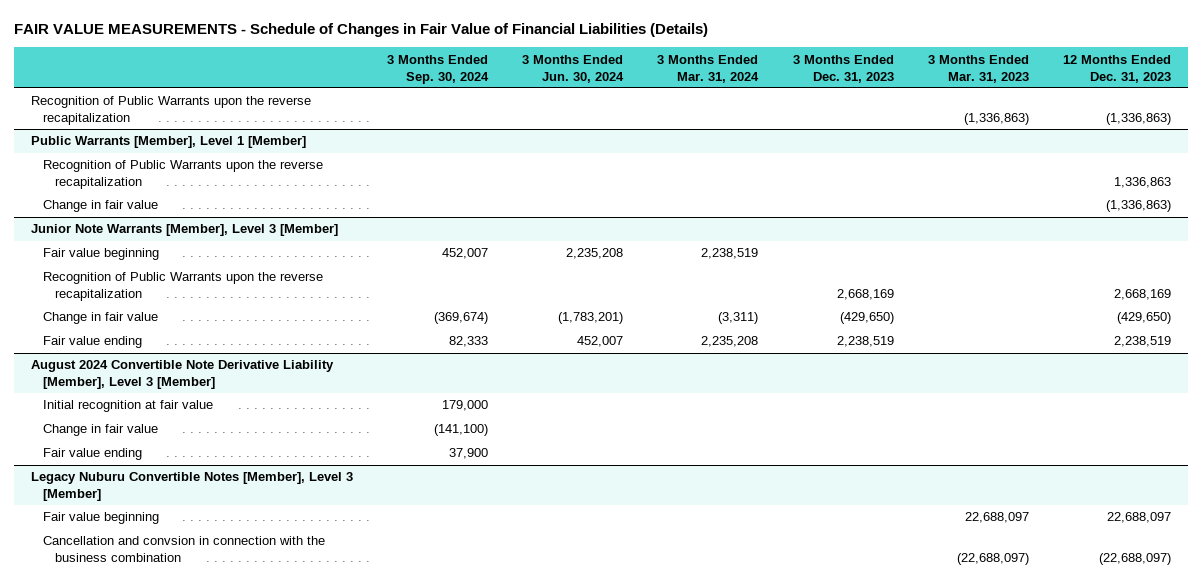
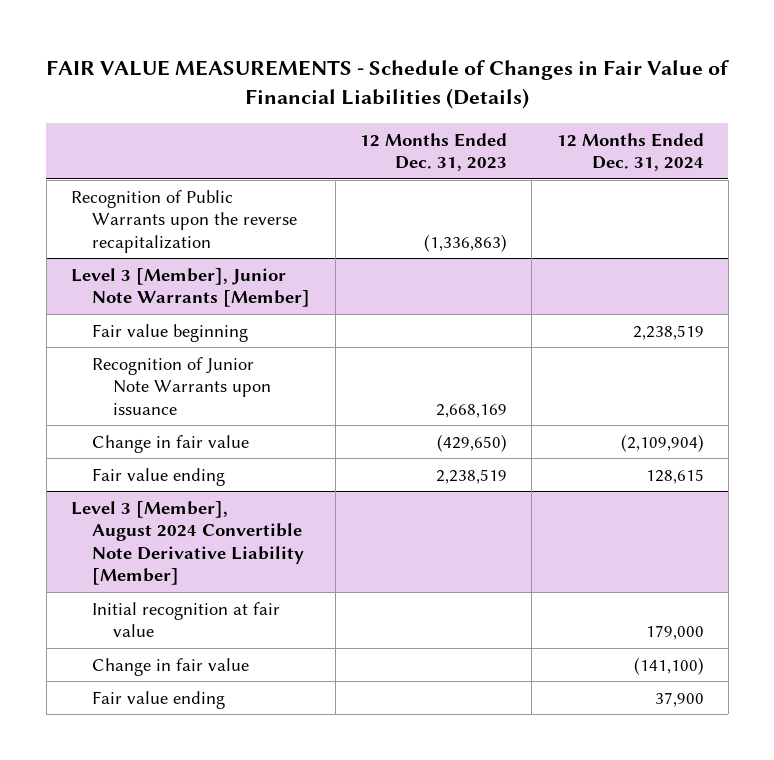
[387,54,490,84] 3 Months Ended Sep. 30, 2024 -> none
[522,54,625,83] 3 Months Ended Jun. 30, 2024 -> none
[657,54,760,83] 3 Months Ended Mar. 31, 2024 -> none
[792,54,894,83] 3 Months Ended Dec. 31, 2023 -> none
[927,54,1029,83] 3 Months Ended Mar. 31, 2023 -> none
none -> [556,132,704,172] 12 Months Ended Dec. 31, 2024
[31,136,307,149] Public Warrants [Member], Level 1 [Member] -> none
[42,160,323,190] Recognition of Public Warrants upon the reverse recapitalization -> none
[42,200,158,213] Change in fair value -> none
[31,224,339,237] Junior Note Warrants [Member], Level 3 [Member] -> [70,267,311,308] Level 3 [Member], Junior Note Warrants [Member]
[42,272,323,302] Recognition of Public Warrants upon the reverse recapitalization -> [92,356,272,415] Recognition of Junior Note Warrants upon issuance
[31,360,335,390] August 2024 Convertible Note Derivative Liability [Member], Level 3 [Member] -> [70,500,305,586] Level 3 [Member], August 2024 Convertible Note Derivative Liability [Member]
[31,472,354,502] Legacy Nuburu Convertible Notes [Member], Level 3 [Member] -> none
[42,512,159,525] Fair value beginning -> none
[42,536,325,563] Cancellation and convsion in connection with the business combination -> none

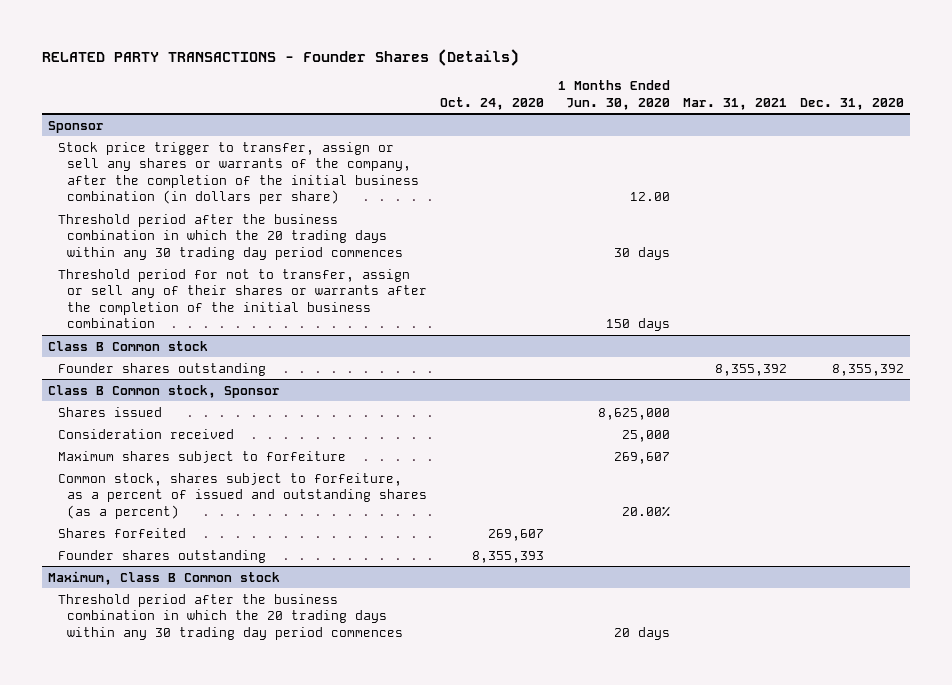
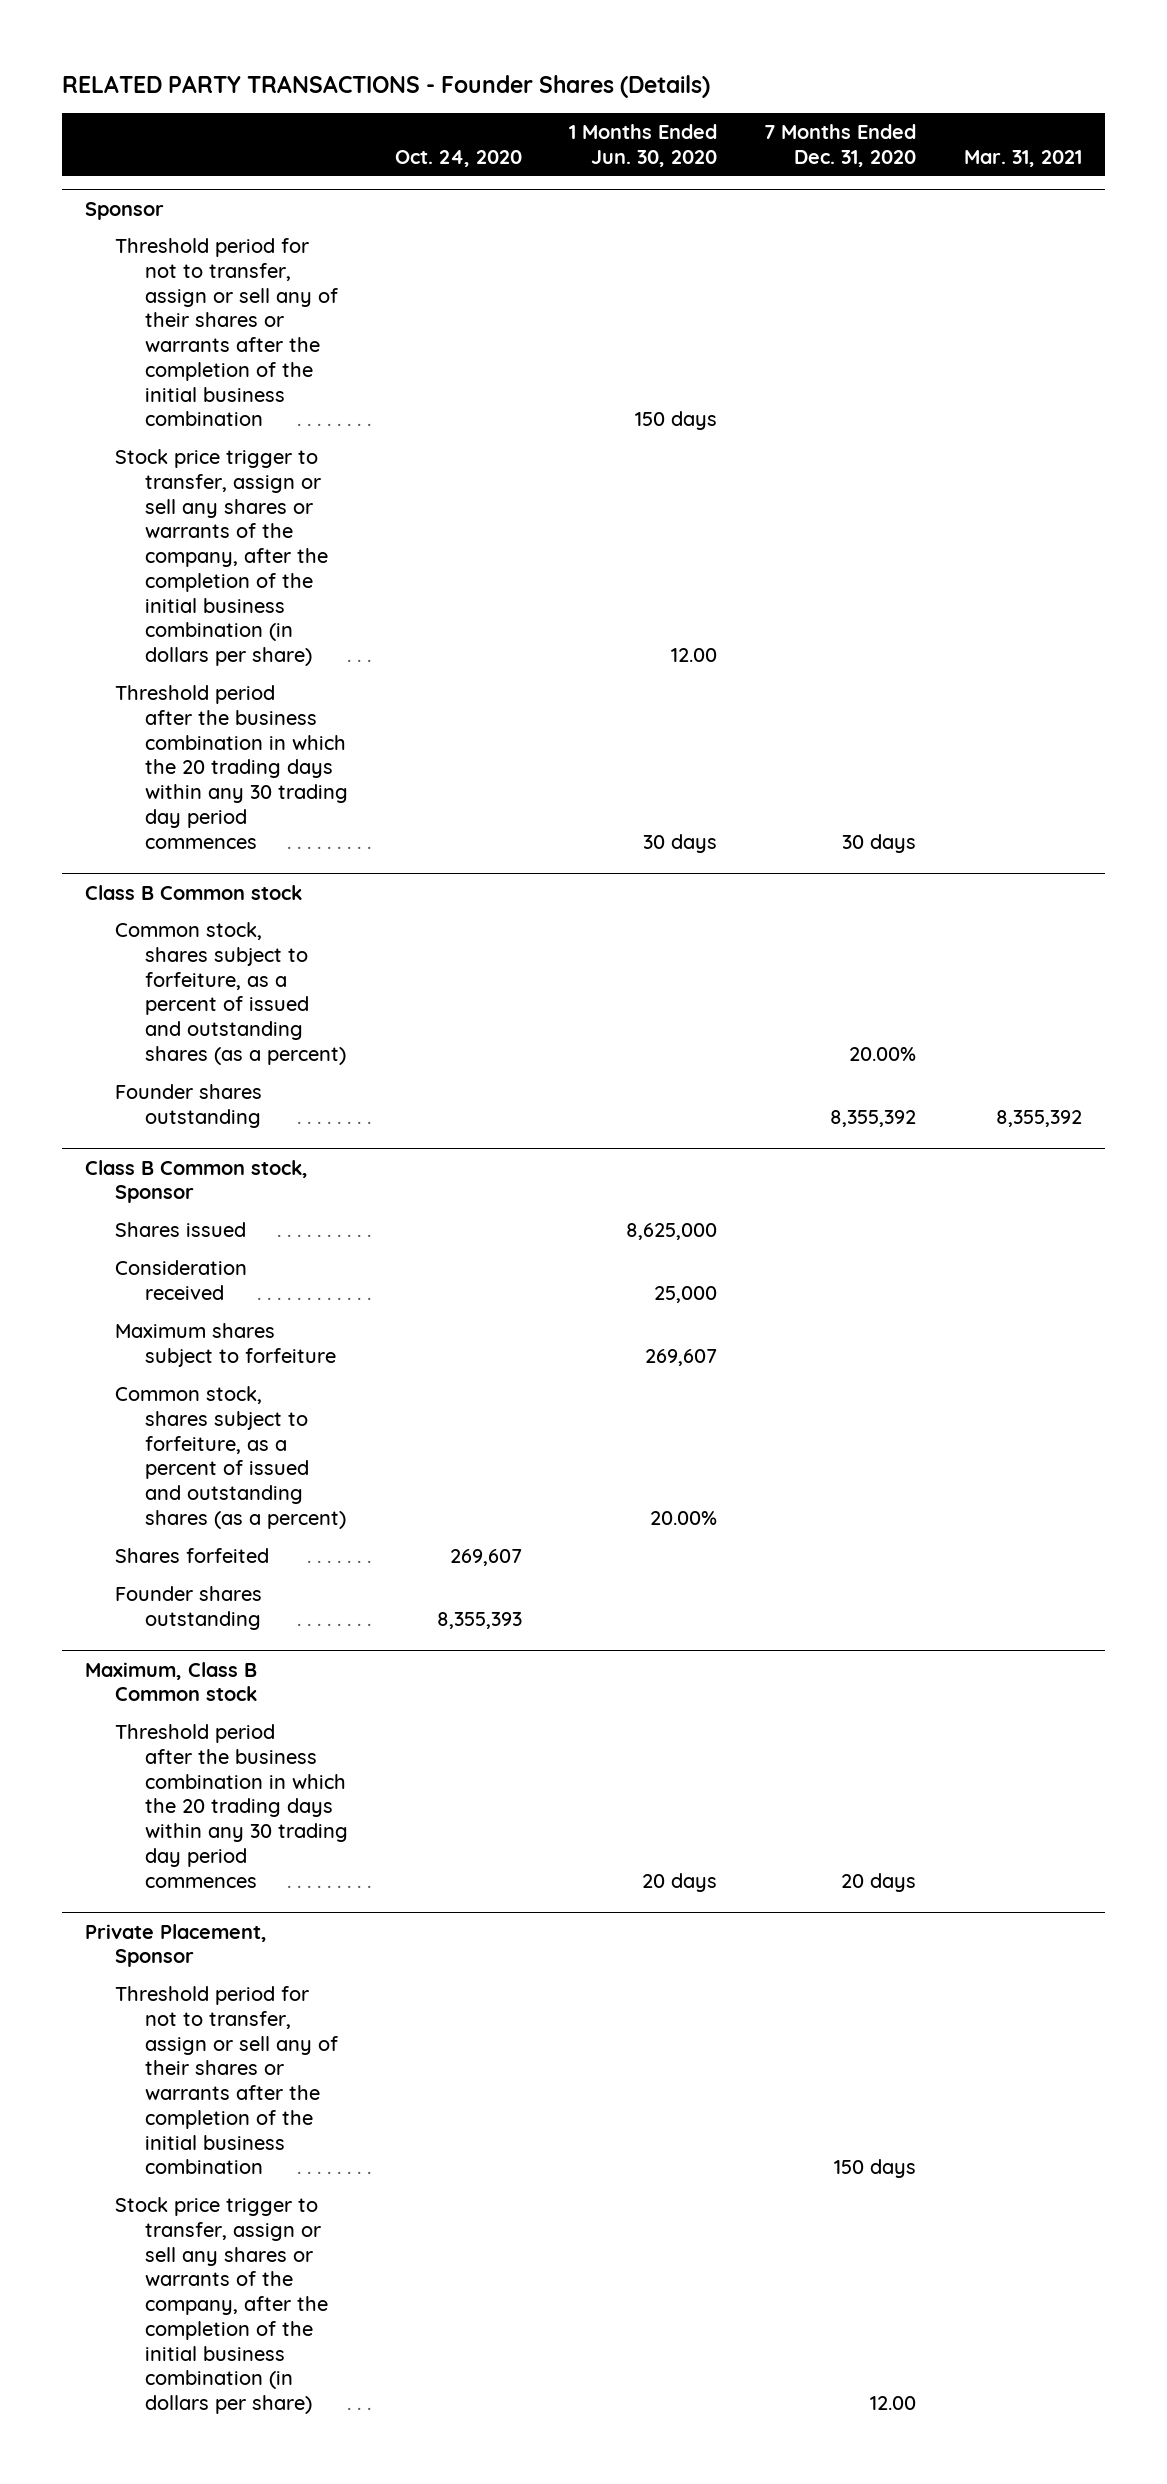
[799,97,904,110] Dec. 31, 2020 -> none
none -> [764,123,917,167] 7 Months Ended Dec. 31, 2020
[57,268,428,329] Threshold period for not to transfer, assign or sell any of their shares or warrants after the completion of the initial business combination -> [114,238,338,427] Threshold period for not to transfer, assign or sell any of their shares or warrants after the completion of the initial business combination
none -> [114,922,346,1065] Common stock, shares subject to forfeiture, as a percent of issued and outstanding shares (as a percent)
none -> [85,1923,268,1968] Private Placement, Sponsor
none -> [114,1986,338,2175] Threshold period for not to transfer, assign or sell any of their shares or warrants after the completion of the initial business combination
none -> [114,2197,328,2415] Stock price trigger to transfer, assign or sell any shares or warrants of the company, after the completion of the initial business combination (in dollars per share)

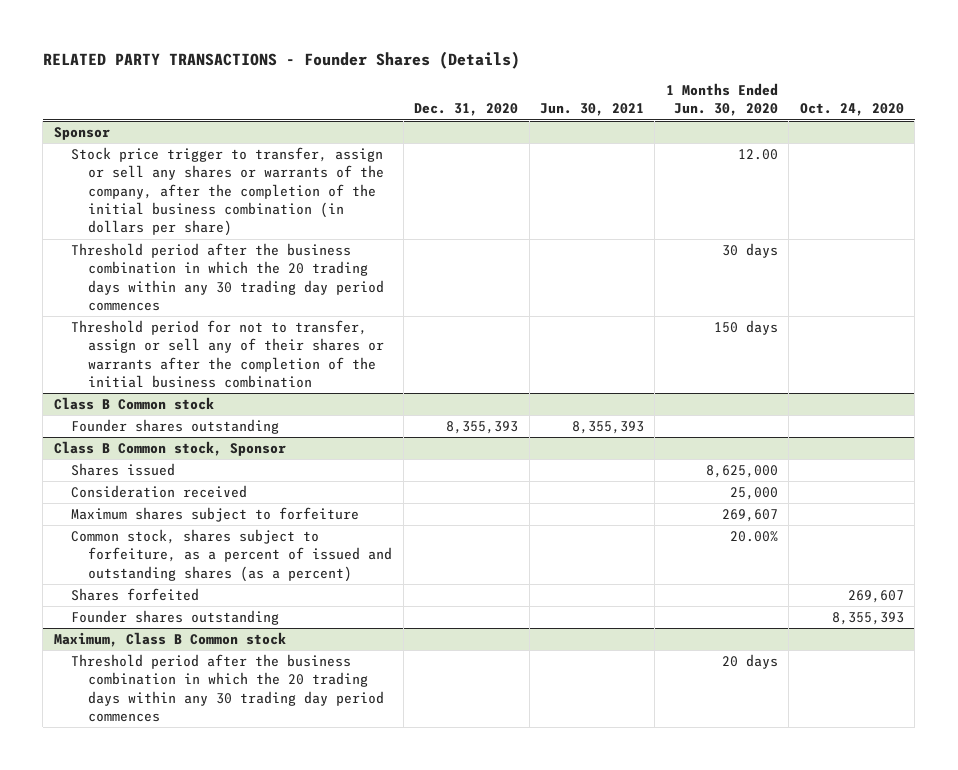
[764,123,917,167] 7 Months Ended Dec. 31, 2020 -> none
[963,149,1082,167] Mar. 31, 2021 -> none
none -> [414,103,519,117] Dec. 31, 2020
none -> [540,103,645,117] Jun. 30, 2021
[114,238,338,427] Threshold period for not to transfer, assign or sell any of their shares or warrants after the completion of the initial business combination -> [71,320,385,389] Threshold period for not to transfer, assign or sell any of their shares or warrants after the completion of the initial business combination
[114,922,346,1065] Common stock, shares subject to forfeiture, as a percent of issued and outstanding shares (as a percent) -> none
[85,1923,268,1968] Private Placement, Sponsor -> none
[114,1986,338,2175] Threshold period for not to transfer, assign or sell any of their shares or warrants after the completion of the initial business combination -> none
[114,2197,328,2415] Stock price trigger to transfer, assign or sell any shares or warrants of the company, after the completion of the initial business combination (in dollars per share) -> none

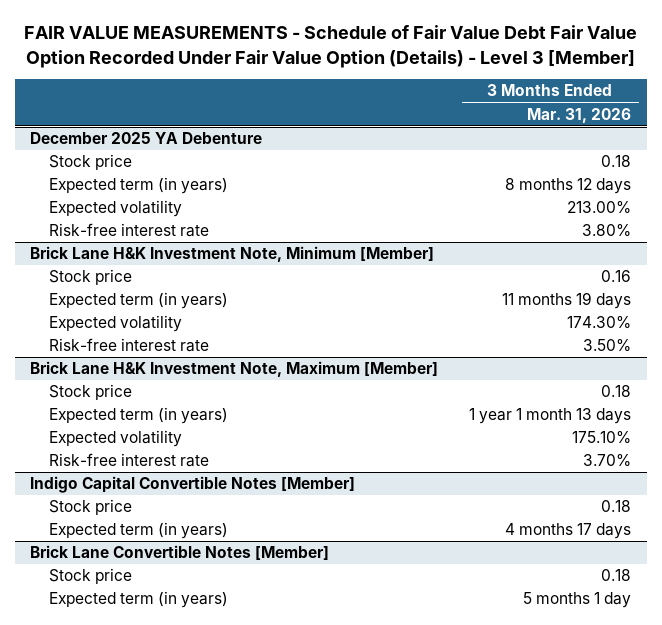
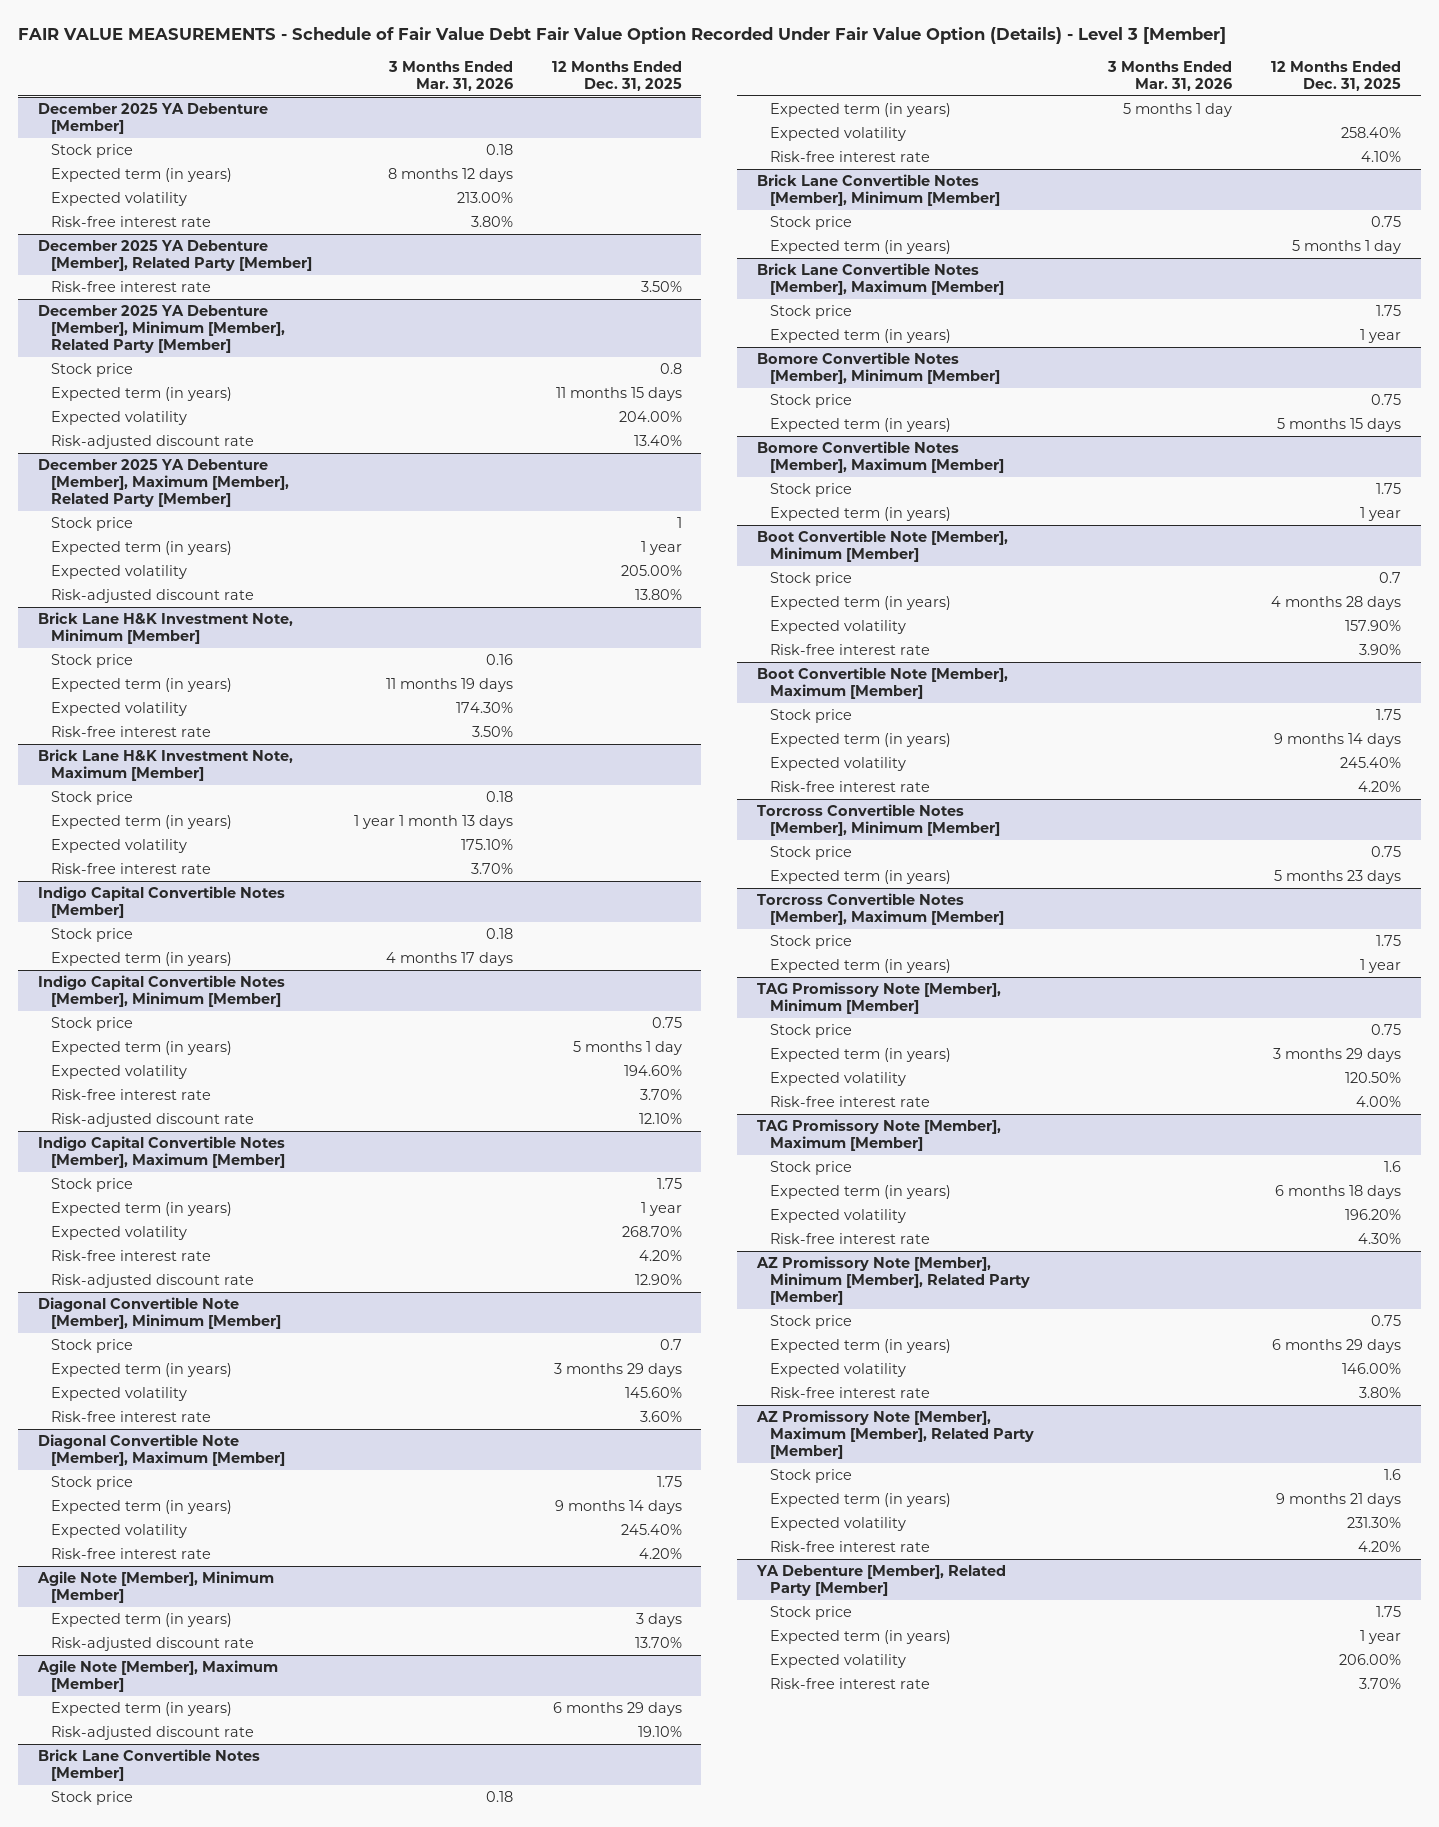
none -> [551,60,682,91] 12 Months Ended Dec. 31, 2025
[30,132,263,145] December 2025 YA Debenture -> [37,102,268,134] December 2025 YA Debenture [Member]
none -> [37,239,312,271] December 2025 YA Debenture [Member], Related Party [Member]
none -> [50,280,211,292] Risk-free interest rate
none -> [37,304,285,354] December 2025 YA Debenture [Member], Minimum [Member], Related Party [Member]
none -> [50,362,133,377] Stock price
none -> [50,386,232,401] Expected term (in years)
none -> [50,410,187,425] Expected volatility
none -> [50,434,254,449] Risk-adjusted discount rate
none -> [37,458,289,508] December 2025 YA Debenture [Member], Maximum [Member], Related Party [Member]
none -> [50,516,133,531] Stock price
none -> [50,540,232,555] Expected term (in years)
none -> [50,564,187,579] Expected volatility
none -> [50,588,254,603] Risk-adjusted discount rate
none -> [37,974,285,1007] Indigo Capital Convertible Notes [Member], Minimum [Member]
none -> [50,1016,133,1031] Stock price
none -> [50,1040,232,1055] Expected term (in years)
none -> [50,1064,187,1079] Expected volatility
none -> [50,1088,211,1100] Risk-free interest rate
none -> [50,1112,254,1127] Risk-adjusted discount rate
none -> [37,1135,285,1168] Indigo Capital Convertible Notes [Member], Maximum [Member]
none -> [50,1177,133,1192] Stock price
none -> [50,1201,232,1216] Expected term (in years)
none -> [50,1225,187,1240] Expected volatility
none -> [50,1249,211,1261] Risk-free interest rate
none -> [50,1273,254,1288] Risk-adjusted discount rate
none -> [37,1296,281,1329] Diagonal Convertible Note [Member], Minimum [Member]
none -> [50,1338,133,1353] Stock price
none -> [50,1362,232,1377] Expected term (in years)
none -> [50,1386,187,1401] Expected volatility
none -> [50,1410,211,1422] Risk-free interest rate
none -> [37,1433,285,1466] Diagonal Convertible Note [Member], Maximum [Member]
none -> [50,1475,133,1490] Stock price
none -> [50,1499,232,1514] Expected term (in years)
none -> [50,1523,187,1538] Expected volatility
none -> [50,1547,211,1559] Risk-free interest rate
none -> [36,1570,274,1603] Agile Note [Member], Minimum [Member]
none -> [50,1612,232,1627] Expected term (in years)
none -> [50,1636,254,1651] Risk-adjusted discount rate
none -> [36,1659,278,1692] Agile Note [Member], Maximum [Member]
none -> [50,1701,232,1716] Expected term (in years)
none -> [50,1725,254,1740] Risk-adjusted discount rate
none -> [769,126,906,141] Expected volatility
none -> [769,150,930,162] Risk-free interest rate
none -> [756,173,1000,206] Brick Lane Convertible Notes [Member], Minimum [Member]
none -> [769,215,852,230] Stock price
none -> [769,239,951,254] Expected term (in years)
none -> [756,262,1004,295] Brick Lane Convertible Notes [Member], Maximum [Member]
none -> [769,304,852,319] Stock price
none -> [769,328,951,343] Expected term (in years)
none -> [756,351,1000,384] Bomore Convertible Notes [Member], Minimum [Member]
none -> [769,393,852,408] Stock price
none -> [769,417,951,432] Expected term (in years)
none -> [756,440,1004,473] Bomore Convertible Notes [Member], Maximum [Member]
none -> [769,482,852,497] Stock price
none -> [769,506,951,521] Expected term (in years)
none -> [756,529,1008,562] Boot Convertible Note [Member], Minimum [Member]
none -> [769,571,852,586] Stock price
none -> [769,595,951,610] Expected term (in years)
none -> [769,619,906,634] Expected volatility
none -> [769,643,930,655] Risk-free interest rate
none -> [756,666,1008,699] Boot Convertible Note [Member], Maximum [Member]
none -> [769,708,852,723] Stock price
none -> [769,732,951,747] Expected term (in years)
none -> [769,756,906,771] Expected volatility
none -> [769,780,930,792] Risk-free interest rate
none -> [756,803,1000,836] Torcross Convertible Notes [Member], Minimum [Member]
none -> [769,845,852,860] Stock price
none -> [769,869,951,884] Expected term (in years)
none -> [756,892,1004,925] Torcross Convertible Notes [Member], Maximum [Member]
none -> [769,934,852,949] Stock price
none -> [769,958,951,973] Expected term (in years)
none -> [756,981,1001,1014] TAG Promissory Note [Member], Minimum [Member]
none -> [769,1023,852,1038] Stock price
none -> [769,1047,951,1062] Expected term (in years)
none -> [769,1071,906,1086] Expected volatility
none -> [769,1095,930,1107] Risk-free interest rate
none -> [756,1118,1001,1151] TAG Promissory Note [Member], Maximum [Member]
none -> [769,1160,852,1175] Stock price
none -> [769,1184,951,1199] Expected term (in years)
none -> [769,1208,906,1223] Expected volatility
none -> [769,1232,930,1244] Risk-free interest rate
none -> [755,1255,1030,1306] AZ Promissory Note [Member], Minimum [Member], Related Party [Member]
none -> [769,1314,852,1329] Stock price
none -> [769,1338,951,1353] Expected term (in years)
none -> [769,1362,906,1377] Expected volatility
none -> [769,1386,930,1398] Risk-free interest rate
none -> [755,1409,1034,1460] AZ Promissory Note [Member], Maximum [Member], Related Party [Member]
none -> [769,1468,852,1483] Stock price
none -> [769,1492,951,1507] Expected term (in years)
none -> [769,1516,906,1531] Expected volatility
none -> [769,1540,930,1552] Risk-free interest rate
none -> [755,1564,1006,1596] YA Debenture [Member], Related Party [Member]
none -> [769,1605,852,1620] Stock price
none -> [769,1629,951,1644] Expected term (in years)
none -> [769,1653,906,1668] Expected volatility
none -> [769,1677,930,1689] Risk-free interest rate

